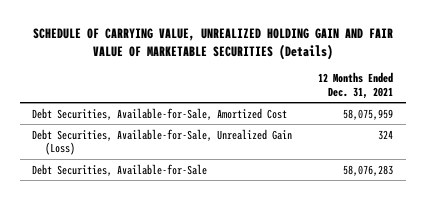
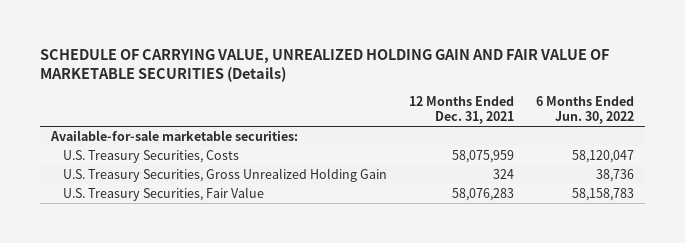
none -> [535,95,634,125] 6 Months Ended Jun. 30, 2022
none -> [50,130,299,142] Available-for-sale marketable securities:
[32,107,288,120] Debt Securities, Available-for-Sale, Amortized Cost -> [63,150,240,164] U.S. Treasury Securities, Costs
[32,128,293,156] Debt Securities, Available-for-Sale, Unrealized Gain (Loss) -> [63,168,388,183] U.S. Treasury Securities, Gross Unrealized Holding Gain
[32,163,208,176] Debt Securities, Available-for-Sale -> [63,187,265,202] U.S. Treasury Securities, Fair Value

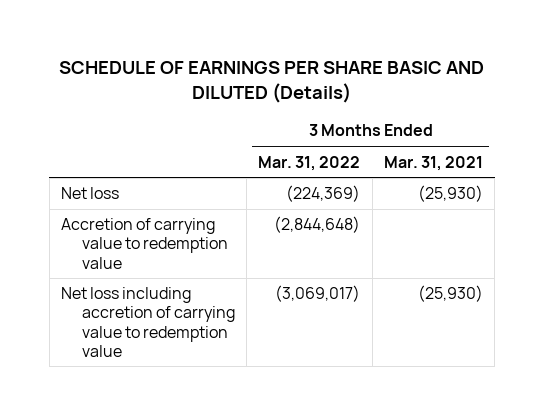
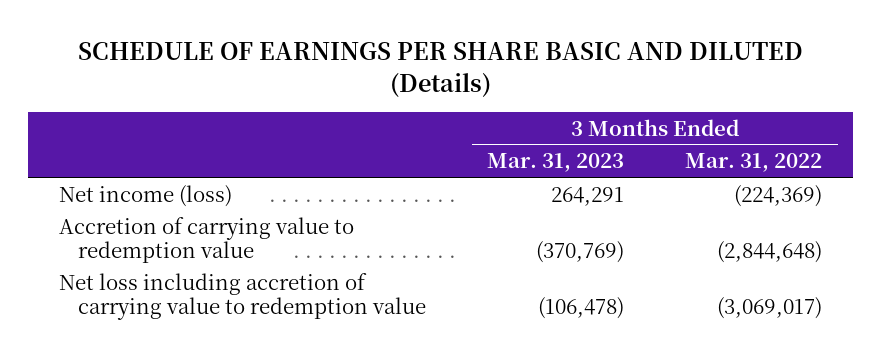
[383,155,483,171] Mar. 31, 2021 -> none
none -> [487,153,625,173] Mar. 31, 2023
[61,187,120,200] Net loss -> [58,184,232,207] Net income (loss)

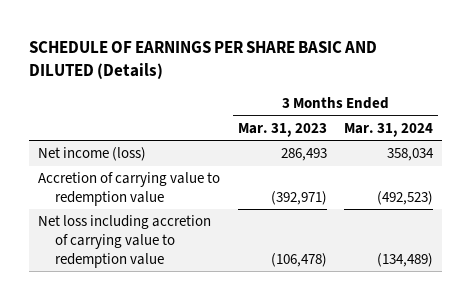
[685,153,823,173] Mar. 31, 2022 -> none
none -> [344,122,434,137] Mar. 31, 2024
[551,186,625,206] 264,291 -> [280,148,327,162] 286,493
[536,240,625,263] (370,769) -> [270,191,327,206] (392,971)

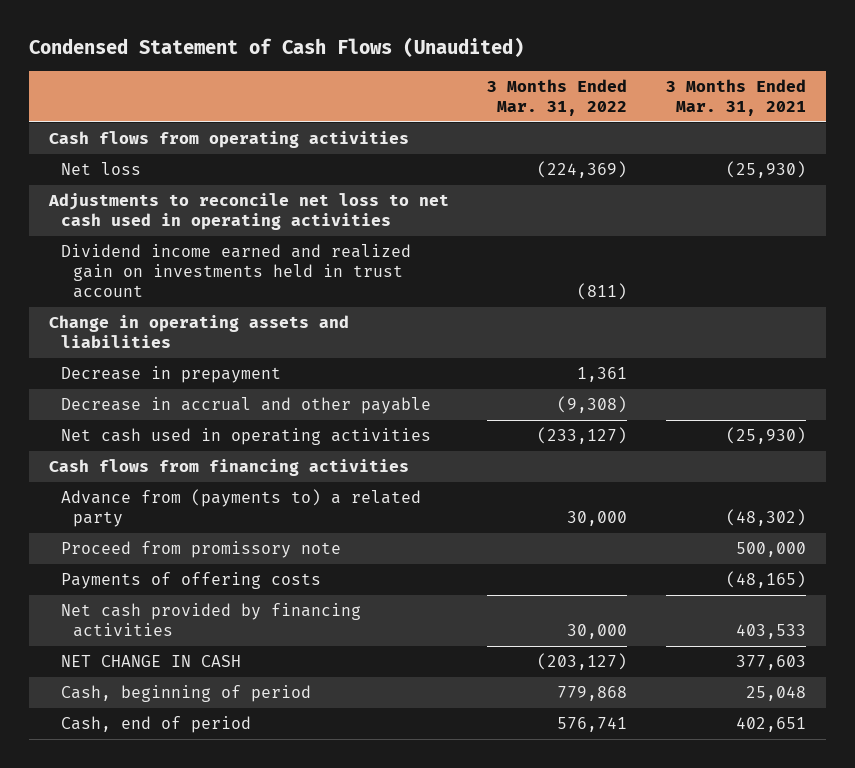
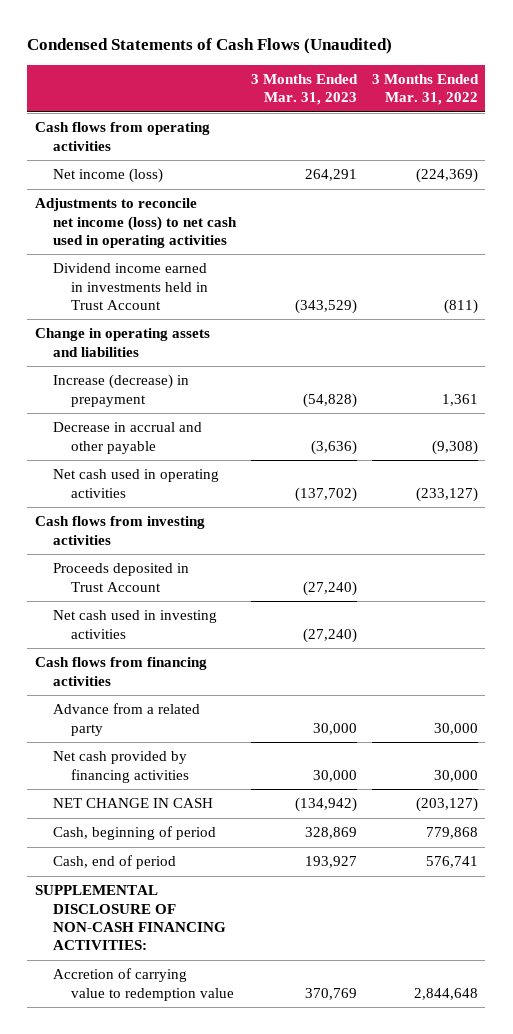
[29,37,525,58] Condensed Statement of Cash Flows (Unaudited) -> [27,38,393,55] Condensed Statements of Cash Flows (Unaudited)
[666,79,807,116] 3 Months Ended Mar. 31, 2021 -> none
none -> [250,74,358,106] 3 Months Ended Mar. 31, 2023
[60,162,141,176] Net loss -> [52,168,163,184] Net income (loss)
[47,193,449,231] Adjustments to reconcile net loss to net cash used in operating activities -> [34,198,237,248] Adjustments to reconcile net income (loss) to net cash used in operating activities
[60,244,411,298] Dividend income earned and realized gain on investments held in trust account -> [52,263,208,310] Dividend income earned in investments held in Trust Account
[60,366,281,384] Decrease in prepayment -> [52,374,189,407] Increase (decrease) in prepayment
none -> [34,516,205,545] Cash flows from investing activities
none -> [52,563,189,592] Proceeds deposited in Trust Account
none -> [52,610,217,639] Net cash used in investing activities
[60,541,341,559] Proceed from promissory note -> none
[60,572,321,590] Payments of offering costs -> none
[60,489,421,528] Advance from (payments to) a related party -> [52,703,200,736] Advance from a related party
none -> [34,885,226,951] SUPPLEMENTAL DISCLOSURE OF NON-CASH FINANCING ACTIVITIES:
none -> [52,968,234,1001] Accretion of carrying value to redemption value

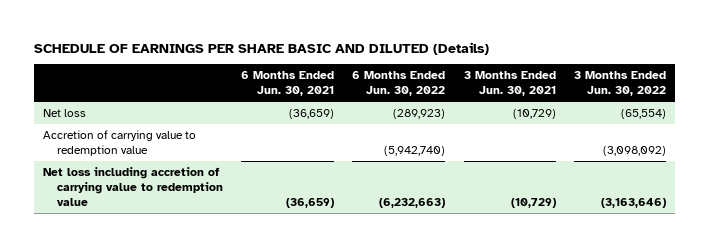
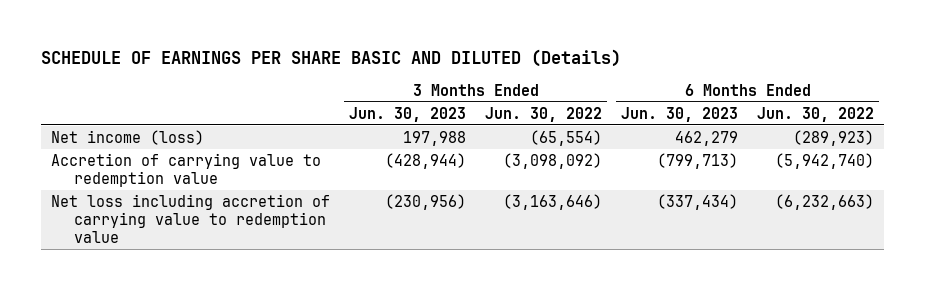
[241,71,335,97] 6 Months Ended Jun. 30, 2021 -> none
[463,71,556,97] 3 Months Ended Jun. 30, 2021 -> none
none -> [348,106,466,122] Jun. 30, 2023
none -> [621,106,739,122] Jun. 30, 2023
[43,108,87,117] Net loss -> [50,129,204,145] Net income (loss)

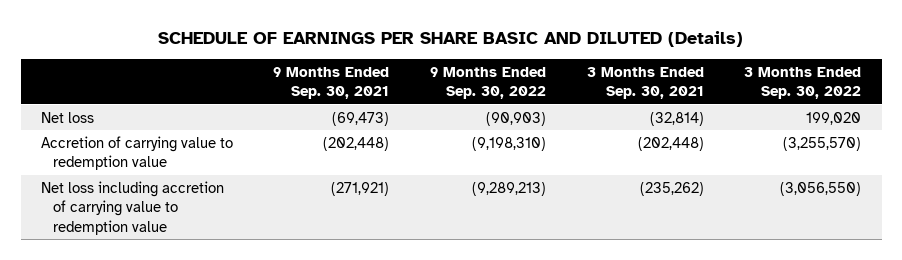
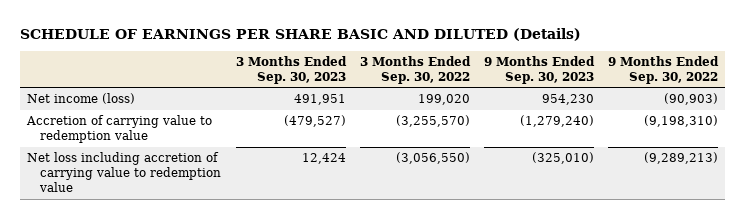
[273,66,390,100] 9 Months Ended Sep. 30, 2021 -> none
[586,66,704,100] 3 Months Ended Sep. 30, 2021 -> none
none -> [235,55,347,84] 3 Months Ended Sep. 30, 2023
none -> [484,55,596,84] 9 Months Ended Sep. 30, 2023
[40,111,94,123] Net loss -> [27,93,136,105] Net income (loss)

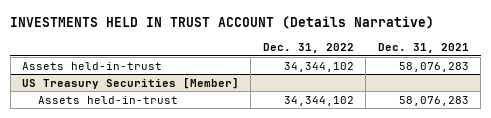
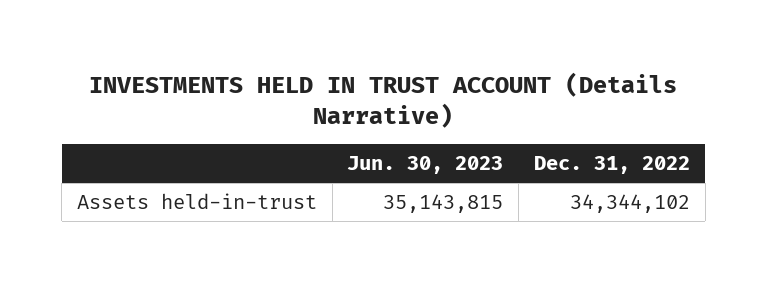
[377,42,469,53] Dec. 31, 2021 -> none
none -> [347,156,504,175] Jun. 30, 2023
[22,77,240,89] US Treasury Securities [Member] -> none
[38,95,179,104] Assets held-in-trust -> none

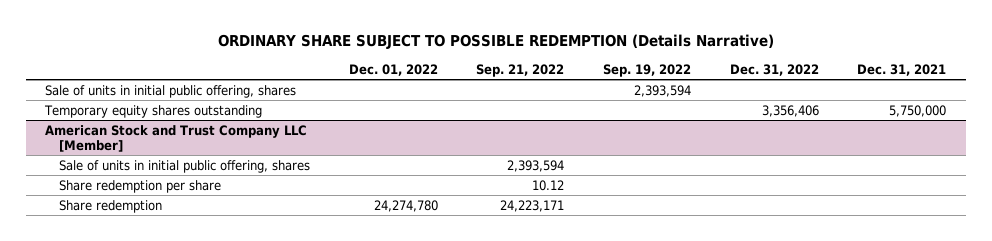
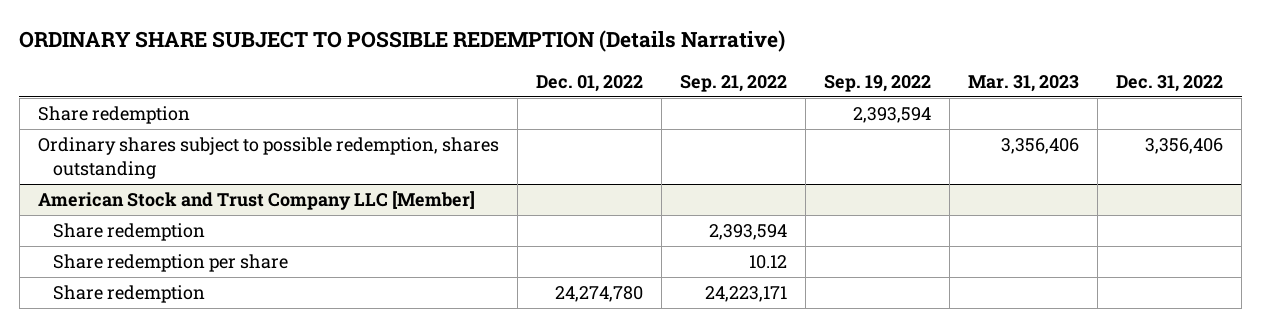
[857,63,947,76] Dec. 31, 2021 -> none
none -> [967,74,1079,92] Mar. 31, 2023
[45,84,297,98] Sale of units in initial public offering, shares -> [37,106,190,125] Share redemption
[44,104,263,118] Temporary equity shares outstanding -> [37,137,499,179] Ordinary shares subject to possible redemption, shares outstanding
[58,159,310,173] Sale of units in initial public offering, shares -> [52,223,205,242] Share redemption

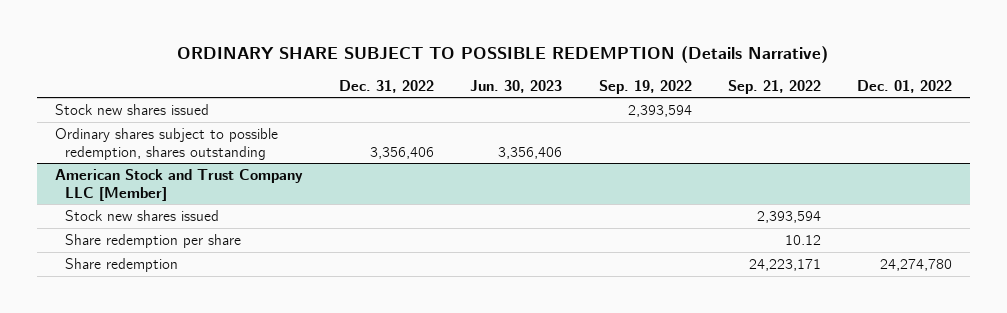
[967,74,1079,92] Mar. 31, 2023 -> none
none -> [470,79,563,93] Jun. 30, 2023
[37,106,190,125] Share redemption -> [54,103,209,115] Stock new shares issued
[52,223,205,242] Share redemption -> [65,209,220,221] Stock new shares issued

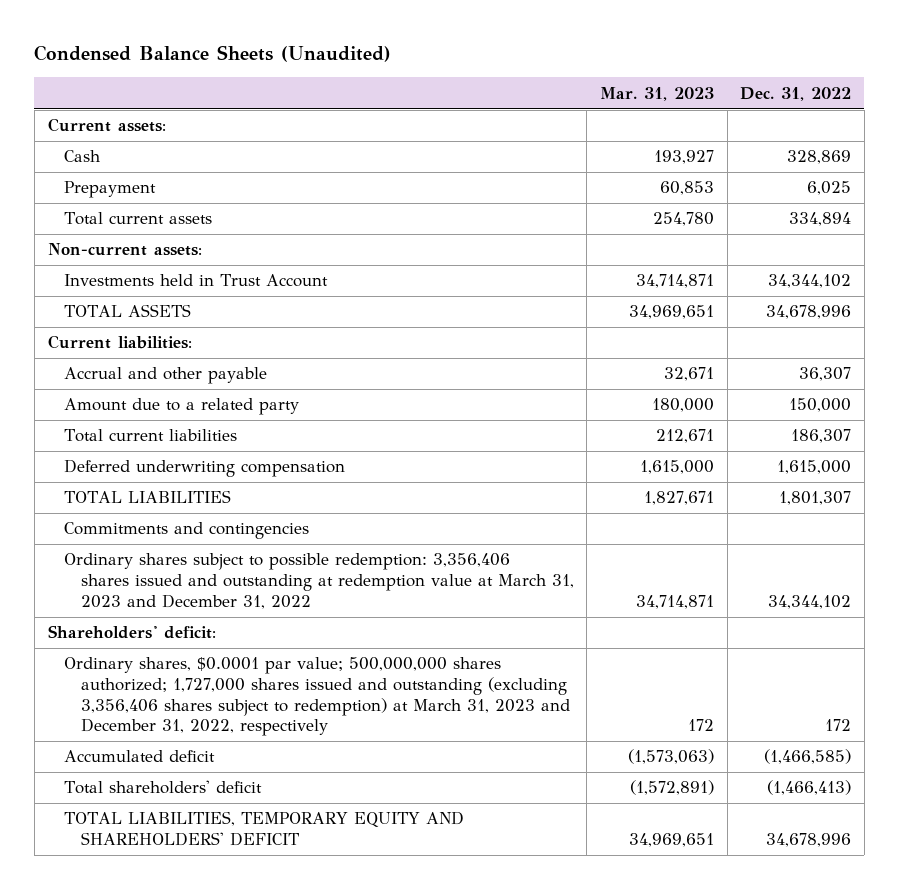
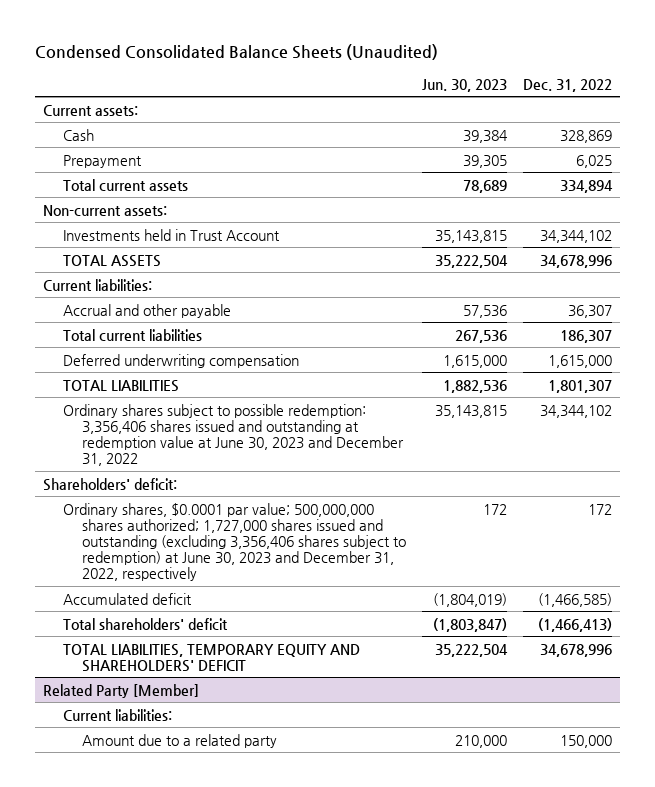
[34,45,392,63] Condensed Balance Sheets (Unaudited) -> [35,43,439,60] Condensed Consolidated Balance Sheets (Unaudited)
[600,86,715,101] Mar. 31, 2023 -> none
none -> [422,78,508,92] Jun. 30, 2023
[64,398,300,416] Amount due to a related party -> none
[64,522,310,540] Commitments and contingencies -> none
[64,553,574,609] Ordinary shares subject to possible redemption: 3,356,406 shares issued and outstanding at redemption value at March 31, 2023 and December 31, 2022 -> [62,403,404,466] Ordinary shares subject to possible redemption: 3,356,406 shares issued and outstanding at redemption value at June 30, 2023 and December 31, 2022
[64,657,570,737] Ordinary shares, $0.0001 par value; 500,000,000 shares authorized; 1,727,000 shares issued and outstanding (excluding 3,356,406 shares subject to redemption) at March 31, 2023 and December 31, 2022, respectively -> [62,502,406,582] Ordinary shares, $0.0001 par value; 500,000,000 shares authorized; 1,727,000 shares issued and outstanding (excluding 3,356,406 shares subject to redemption) at June 30, 2023 and December 31, 2022, respectively
none -> [43,683,200,698] Related Party [Member]
none -> [62,708,172,721] Current liabilities:
none -> [81,733,277,748] Amount due to a related party

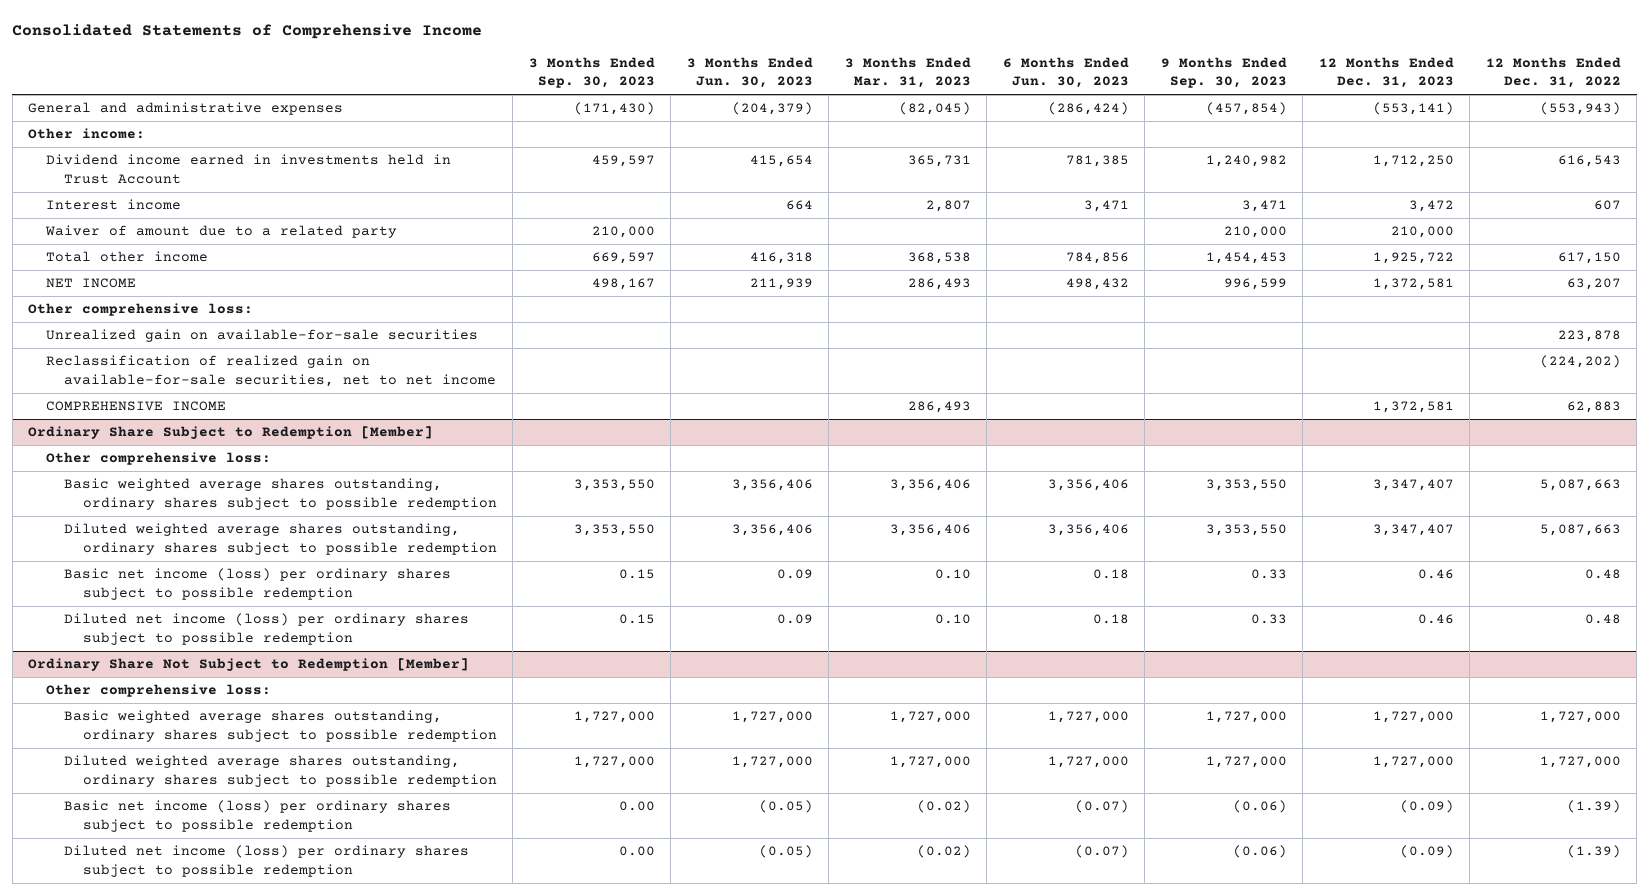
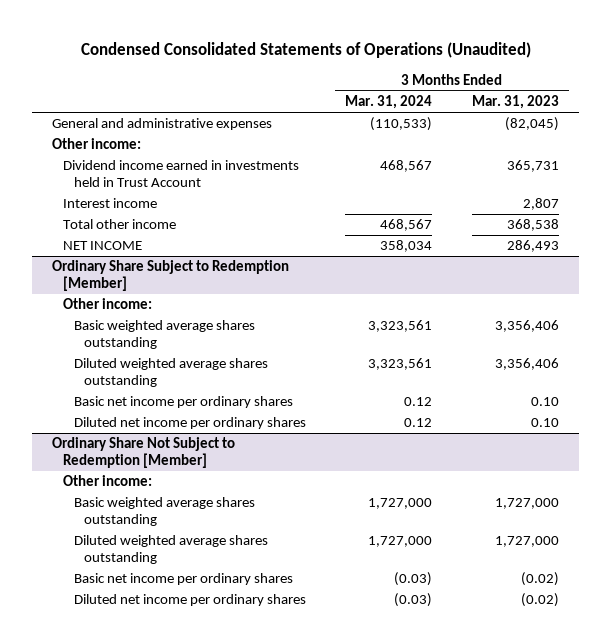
[12,23,483,39] Consolidated Statements of Comprehensive Income -> [80,42,531,59] Condensed Consolidated Statements of Operations (Unaudited)
[528,56,655,89] 3 Months Ended Sep. 30, 2023 -> none
[686,56,813,89] 3 Months Ended Jun. 30, 2023 -> none
[1002,56,1129,89] 6 Months Ended Jun. 30, 2023 -> none
[1160,56,1287,89] 9 Months Ended Sep. 30, 2023 -> none
[1318,56,1454,89] 12 Months Ended Dec. 31, 2023 -> none
[1485,56,1621,89] 12 Months Ended Dec. 31, 2022 -> none
none -> [345,95,433,110] Mar. 31, 2024
[45,225,398,239] Waiver of amount due to a related party -> none
[28,303,254,317] Other comprehensive loss: -> none
[46,329,479,343] Unrealized gain on available-for-sale securities -> none
[46,355,497,387] Reclassification of realized gain on available-for-sale securities, net to net income -> none
[46,401,227,412] COMPREHENSIVE INCOME -> none
[46,452,272,466] Other comprehensive loss: -> none
none -> [62,298,152,310] Other income:
[64,478,497,510] Basic weighted average shares outstanding, ordinary shares subject to possible redemption -> [73,320,255,350] Basic weighted average shares outstanding
[64,523,497,555] Diluted weighted average shares outstanding, ordinary shares subject to possible redemption -> [73,358,268,388] Diluted weighted average shares outstanding
[64,568,452,600] Basic net income (loss) per ordinary shares subject to possible redemption -> [73,396,293,409] Basic net income per ordinary shares
[64,613,470,645] Diluted net income (loss) per ordinary shares subject to possible redemption -> [73,417,306,430] Diluted net income per ordinary shares
[46,684,272,698] Other comprehensive loss: -> none
none -> [62,475,152,487] Other income:
[64,710,497,742] Basic weighted average shares outstanding, ordinary shares subject to possible redemption -> [73,497,255,527] Basic weighted average shares outstanding
[64,755,497,787] Diluted weighted average shares outstanding, ordinary shares subject to possible redemption -> [73,535,268,565] Diluted weighted average shares outstanding
[64,800,452,832] Basic net income (loss) per ordinary shares subject to possible redemption -> [73,573,293,586] Basic net income per ordinary shares
[64,845,470,877] Diluted net income (loss) per ordinary shares subject to possible redemption -> [73,594,306,607] Diluted net income per ordinary shares

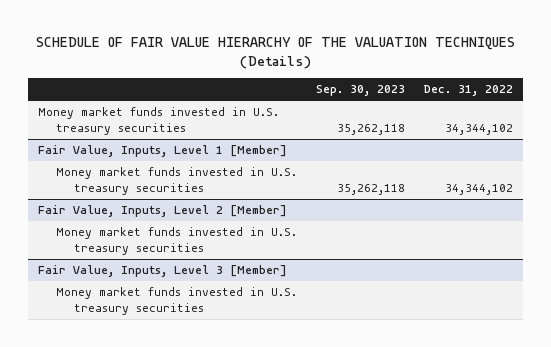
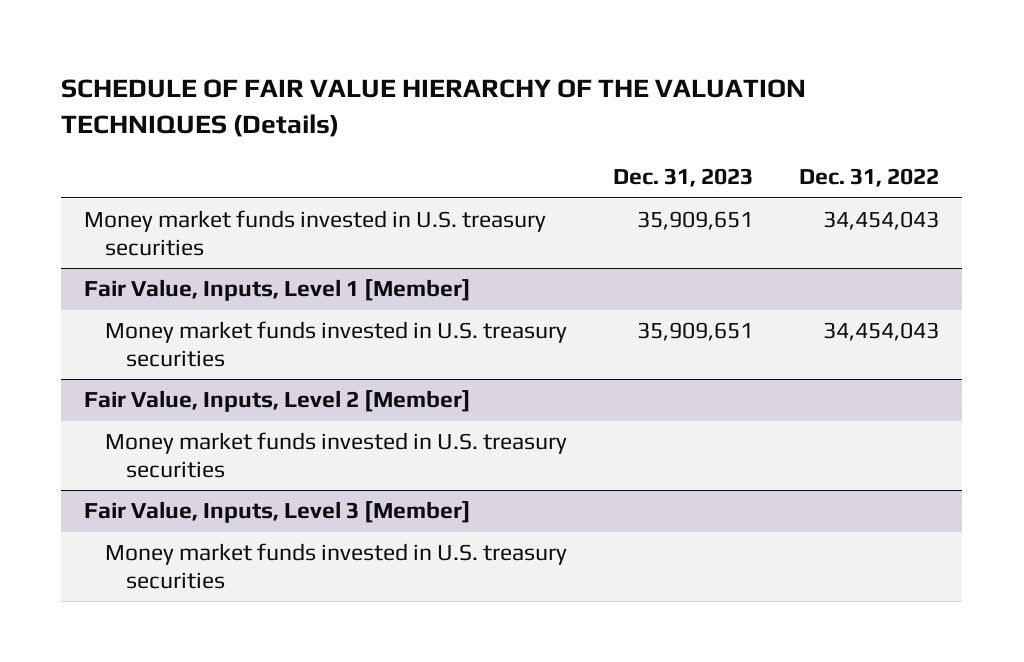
[316,85,406,97] Sep. 30, 2023 -> none
none -> [613,168,754,188] Dec. 31, 2023
[445,123,514,135] 34,344,102 -> [823,211,940,231] 34,454,043
[445,183,514,195] 34,344,102 -> [823,322,940,342] 34,454,043

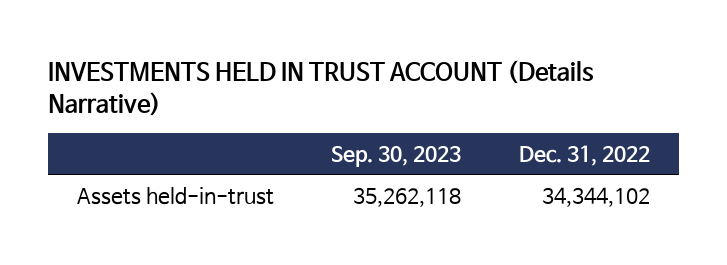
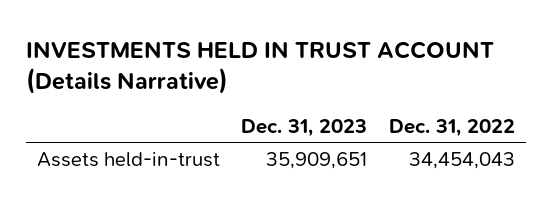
[331,145,462,167] Sep. 30, 2023 -> none
none -> [241,118,368,137] Dec. 31, 2023
[542,187,651,208] 34,344,102 -> [408,152,515,170] 34,454,043

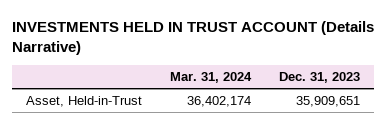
[388,118,515,137] Dec. 31, 2022 -> none
none -> [170,72,253,84] Mar. 31, 2024
[36,152,220,168] Assets held-in-trust -> [25,96,142,108] Asset, Held-in-Trust

